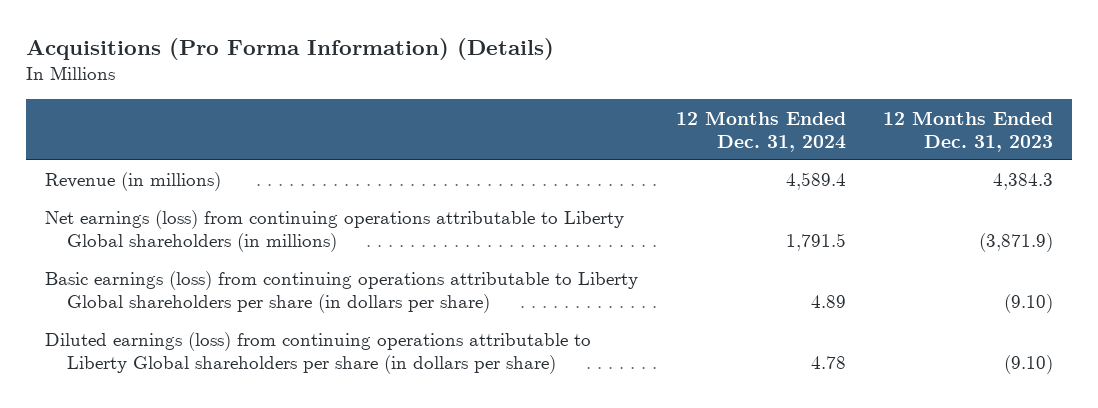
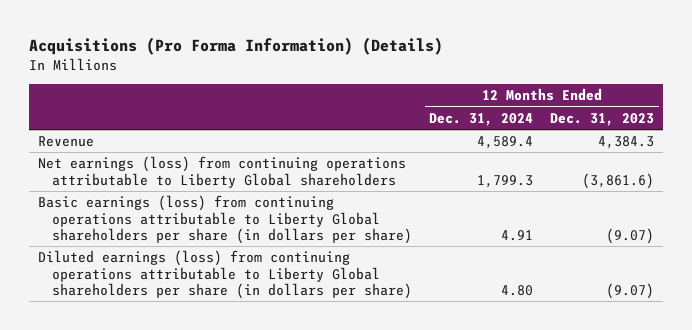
[44,172,221,192] Revenue (in millions) -> [38,136,95,148] Revenue
[44,210,624,253] Net earnings (loss) from continuing operations attributable to Liberty Global shareholders (in millions) -> [38,156,407,188] Net earnings (loss) from continuing operations attributable to Liberty Global shareholders
[785,233,846,252] 1,791.5 -> [477,174,534,188] 1,799.3
[979,233,1054,253] (3,871.9) -> [582,172,655,189] (3,861.6)
[810,295,846,309] 4.89 -> [501,230,534,242] 4.91
[1004,294,1054,314] (9.10) -> [606,228,655,245] (9.07)
[810,356,846,370] 4.78 -> [501,285,534,297] 4.80
[1004,355,1054,375] (9.10) -> [606,283,655,300] (9.07)

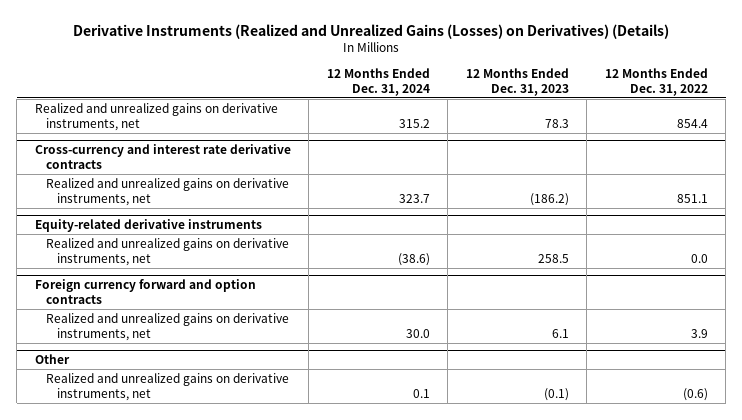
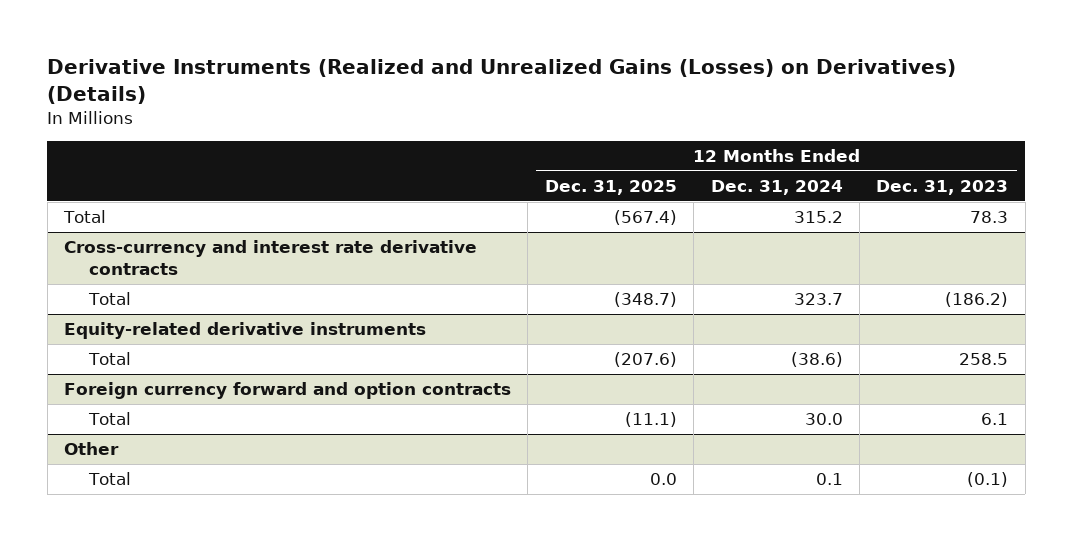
[604,68,708,96] 12 Months Ended Dec. 31, 2022 -> none
none -> [544,180,677,196] Dec. 31, 2025
[34,103,278,131] Realized and unrealized gains on derivative instruments, net -> [63,210,107,224] Total
[45,178,289,206] Realized and unrealized gains on derivative instruments, net -> [88,292,132,306] Total
[45,238,289,266] Realized and unrealized gains on derivative instruments, net -> [88,352,132,366] Total
[45,313,289,341] Realized and unrealized gains on derivative instruments, net -> [88,412,132,426] Total
[45,373,289,401] Realized and unrealized gains on derivative instruments, net -> [88,472,132,486] Total

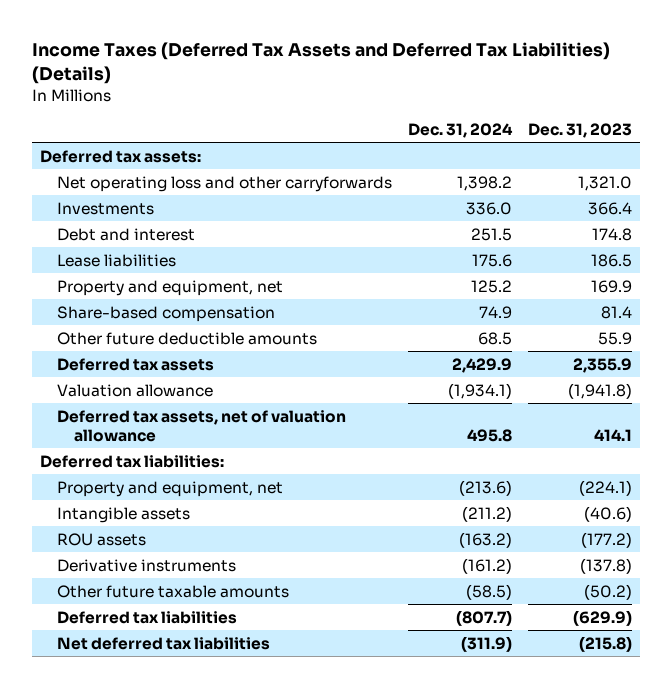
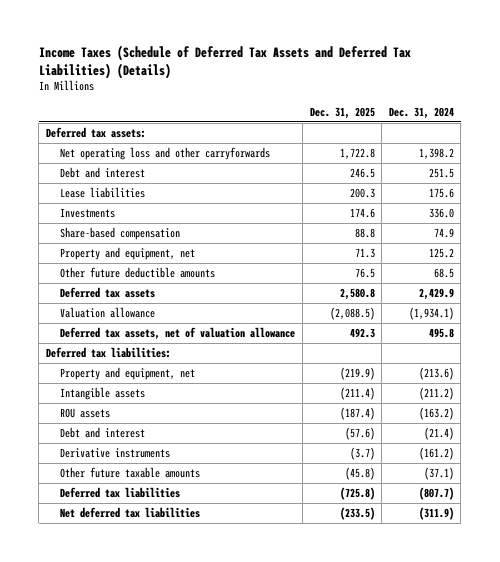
[32,41,611,84] Income Taxes (Deferred Tax Assets and Deferred Tax Liabilities) (Details) -> [38,44,411,79] Income Taxes (Schedule of Deferred Tax Assets and Deferred Tax Liabilities) (Details)
[528,122,633,138] Dec. 31, 2023 -> none
none -> [309,106,375,119] Dec. 31, 2025
[56,201,154,215] Investments -> [60,207,116,218] Investments
[56,279,283,296] Property and equipment, net -> [60,246,196,260] Property and equipment, net
none -> [60,426,146,438] Debt and interest
[466,583,513,600] (58.5) -> [423,466,454,480] (37.1)

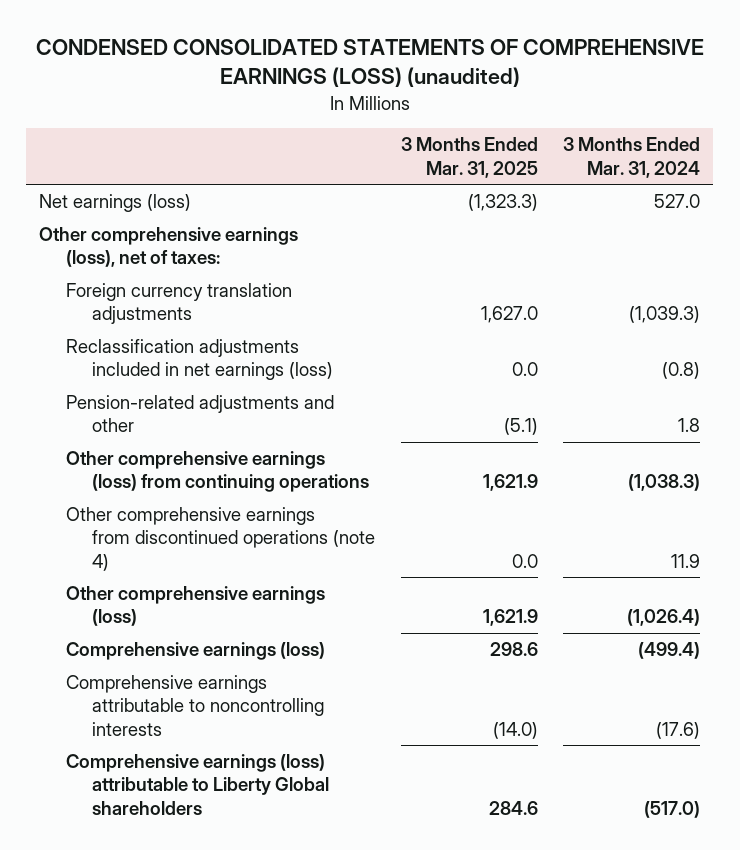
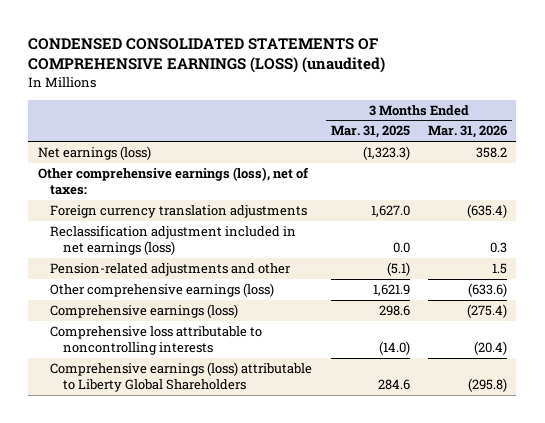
[563,137,701,178] 3 Months Ended Mar. 31, 2024 -> none
none -> [428,125,508,139] Mar. 31, 2026
[65,339,334,381] Reclassification adjustments included in net earnings (loss) -> [50,225,297,255] Reclassification adjustment included in net earnings (loss)
[65,451,370,493] Other comprehensive earnings (loss) from continuing operations -> none
[65,507,376,571] Other comprehensive earnings from discontinued operations (note 4) -> none
[65,675,325,736] Comprehensive earnings attributable to noncontrolling interests -> [50,326,263,355] Comprehensive loss attributable to noncontrolling interests
[65,754,330,815] Comprehensive earnings (loss) attributable to Liberty Global shareholders -> [50,362,313,392] Comprehensive earnings (loss) attributable to Liberty Global Shareholders

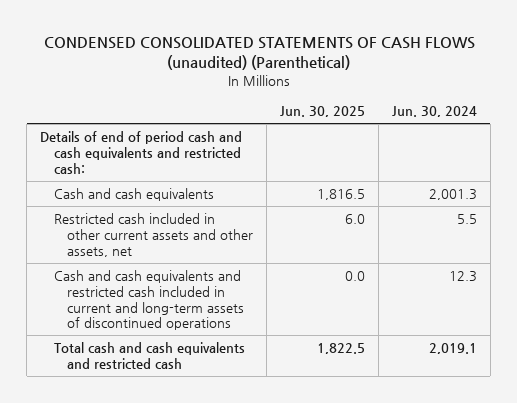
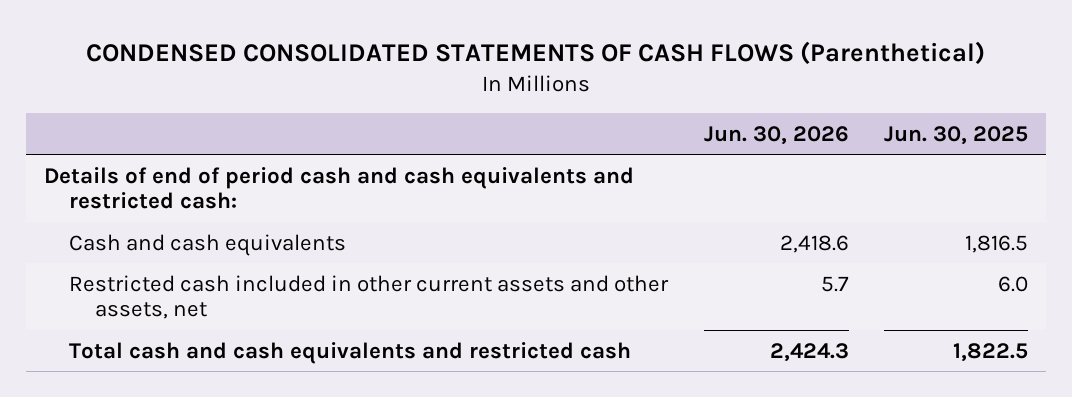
[43,37,475,71] CONDENSED CONSOLIDATED STATEMENTS OF CASH FLOWS (unaudited) (Parenthetical) -> [85,40,985,65] CONDENSED CONSOLIDATED STATEMENTS OF CASH FLOWS (Parenthetical)
[391,106,477,118] Jun. 30, 2024 -> none
none -> [703,125,849,145] Jun. 30, 2026
[53,270,245,331] Cash and cash equivalents and restricted cash included in current and long-term assets of discontinued operations -> none

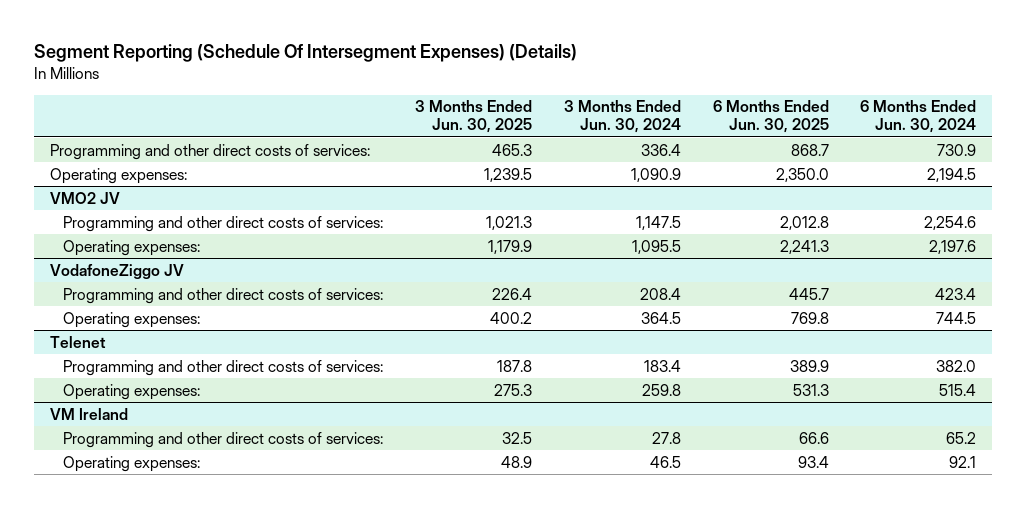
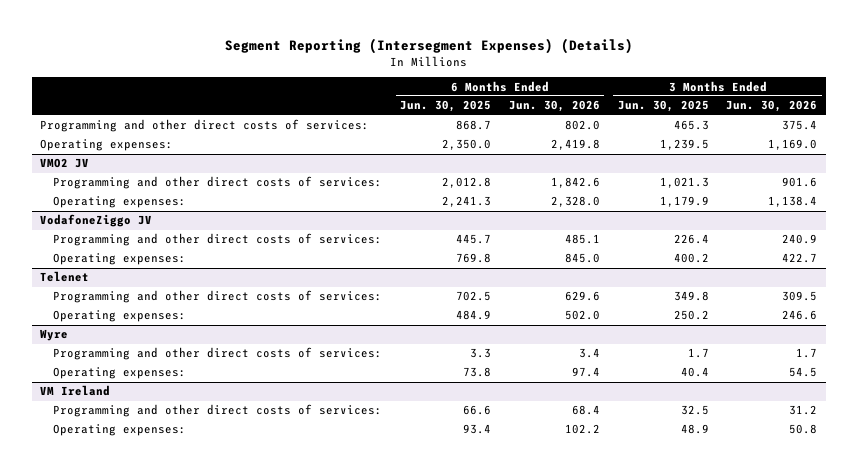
[34,44,578,63] Segment Reporting (Schedule Of Intersegment Expenses) (Details) -> [224,37,633,54] Segment Reporting (Intersegment Expenses) (Details)
[563,100,681,134] 3 Months Ended Jun. 30, 2024 -> none
[860,100,977,134] 6 Months Ended Jun. 30, 2024 -> none
none -> [508,100,600,113] Jun. 30, 2026
none -> [726,100,818,113] Jun. 30, 2026
[497,359,533,372] 187.8 -> [673,291,709,302] 349.8
[789,359,829,372] 389.9 -> [456,291,492,302] 702.5
[494,383,533,396] 275.3 -> [673,310,709,321] 250.2
[792,383,829,396] 531.3 -> [456,310,492,321] 484.9
none -> [40,329,69,342] Wyre
none -> [53,347,383,361] Programming and other direct costs of services:
none -> [53,367,187,380] Operating expenses:

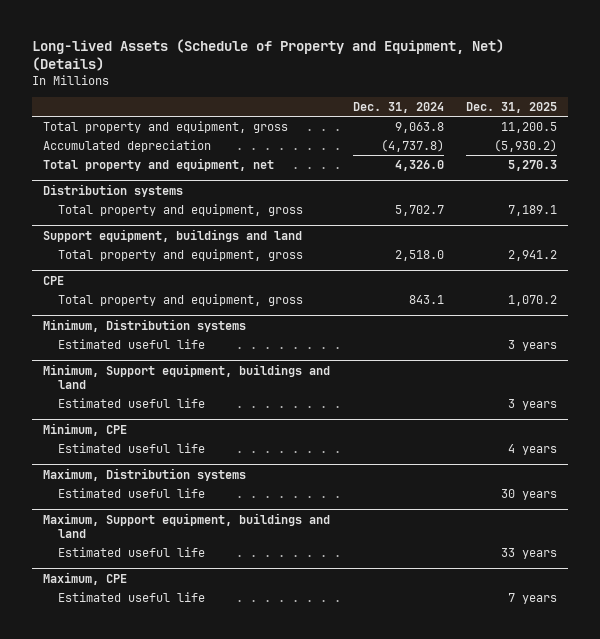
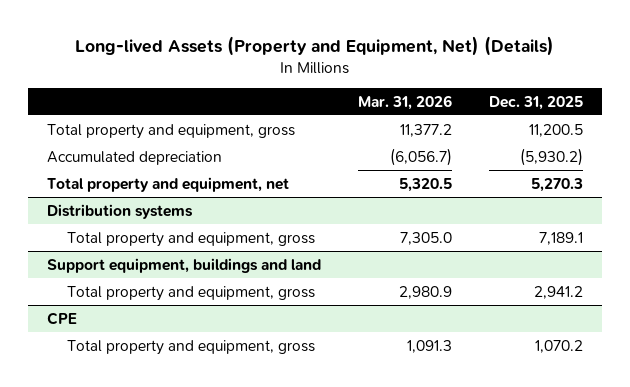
[31,38,504,72] Long-lived Assets (Schedule of Property and Equipment, Net) (Details) -> [75,35,555,56] Long-lived Assets (Property and Equipment, Net) (Details)
[352,102,444,114] Dec. 31, 2024 -> none
none -> [358,94,453,110] Mar. 31, 2026
[43,318,247,332] Minimum, Distribution systems -> none
[57,338,205,349] Estimated useful life -> none
[43,363,331,389] Minimum, Support equipment, buildings and land -> none
[57,397,205,408] Estimated useful life -> none
[43,422,128,436] Minimum, CPE -> none
[57,442,205,453] Estimated useful life -> none
[43,467,247,481] Maximum, Distribution systems -> none
[57,487,205,498] Estimated useful life -> none
[43,512,331,538] Maximum, Support equipment, buildings and land -> none
[57,546,205,557] Estimated useful life -> none
[43,571,128,585] Maximum, CPE -> none
[57,591,205,602] Estimated useful life -> none

